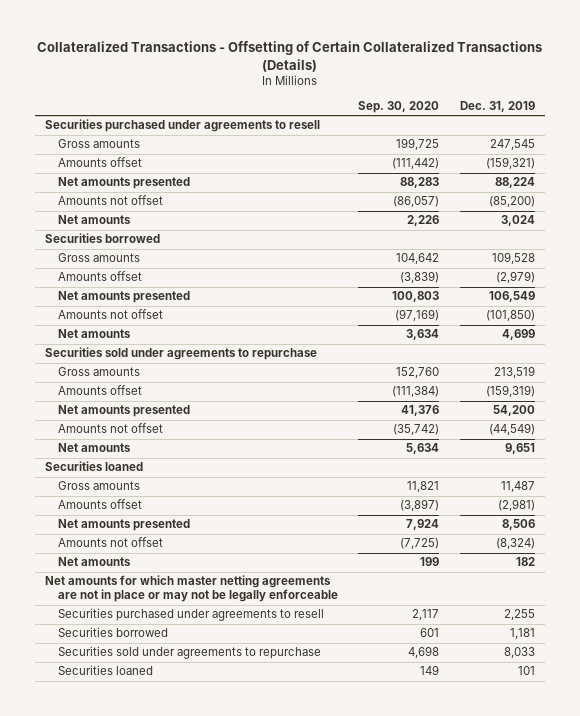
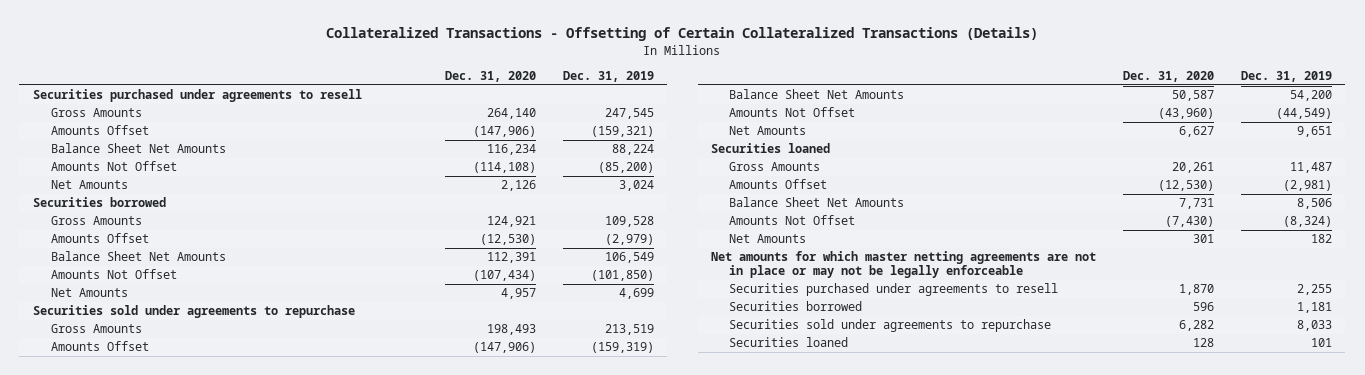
[358,100,440,113] Sep. 30, 2020 -> none
none -> [444,71,536,83] Dec. 31, 2020
[57,139,140,149] Gross amounts -> [51,108,143,118] Gross Amounts
[57,157,142,168] Amounts offset -> [51,125,150,136] Amounts Offset
[57,177,190,190] Net amounts presented -> [51,143,227,154] Balance Sheet Net Amounts
[57,195,163,206] Amounts not offset -> [51,161,178,172] Amounts Not Offset
[57,215,131,225] Net amounts -> [51,180,129,190] Net Amounts
[57,253,140,263] Gross amounts -> [51,216,143,226] Gross Amounts
[57,271,142,282] Amounts offset -> [51,233,150,244] Amounts Offset
[57,291,190,304] Net amounts presented -> [51,251,227,262] Balance Sheet Net Amounts
[57,309,163,320] Amounts not offset -> [51,269,178,280] Amounts Not Offset
[57,329,131,339] Net amounts -> [51,288,129,298] Net Amounts
[57,367,140,377] Gross amounts -> [51,324,143,334] Gross Amounts
[57,385,142,396] Amounts offset -> [51,341,150,352] Amounts Offset
[57,405,190,418] Net amounts presented -> [729,89,905,100] Balance Sheet Net Amounts
[57,423,163,434] Amounts not offset -> [729,107,856,118] Amounts Not Offset
[57,443,131,453] Net amounts -> [729,126,807,136] Net Amounts
[57,481,140,491] Gross amounts -> [729,162,821,172] Gross Amounts
[57,499,142,510] Amounts offset -> [729,179,828,190] Amounts Offset
[57,519,190,532] Net amounts presented -> [729,197,905,208] Balance Sheet Net Amounts
[57,537,163,548] Amounts not offset -> [729,215,856,226] Amounts Not Offset
[57,557,131,567] Net amounts -> [729,234,807,244] Net Amounts

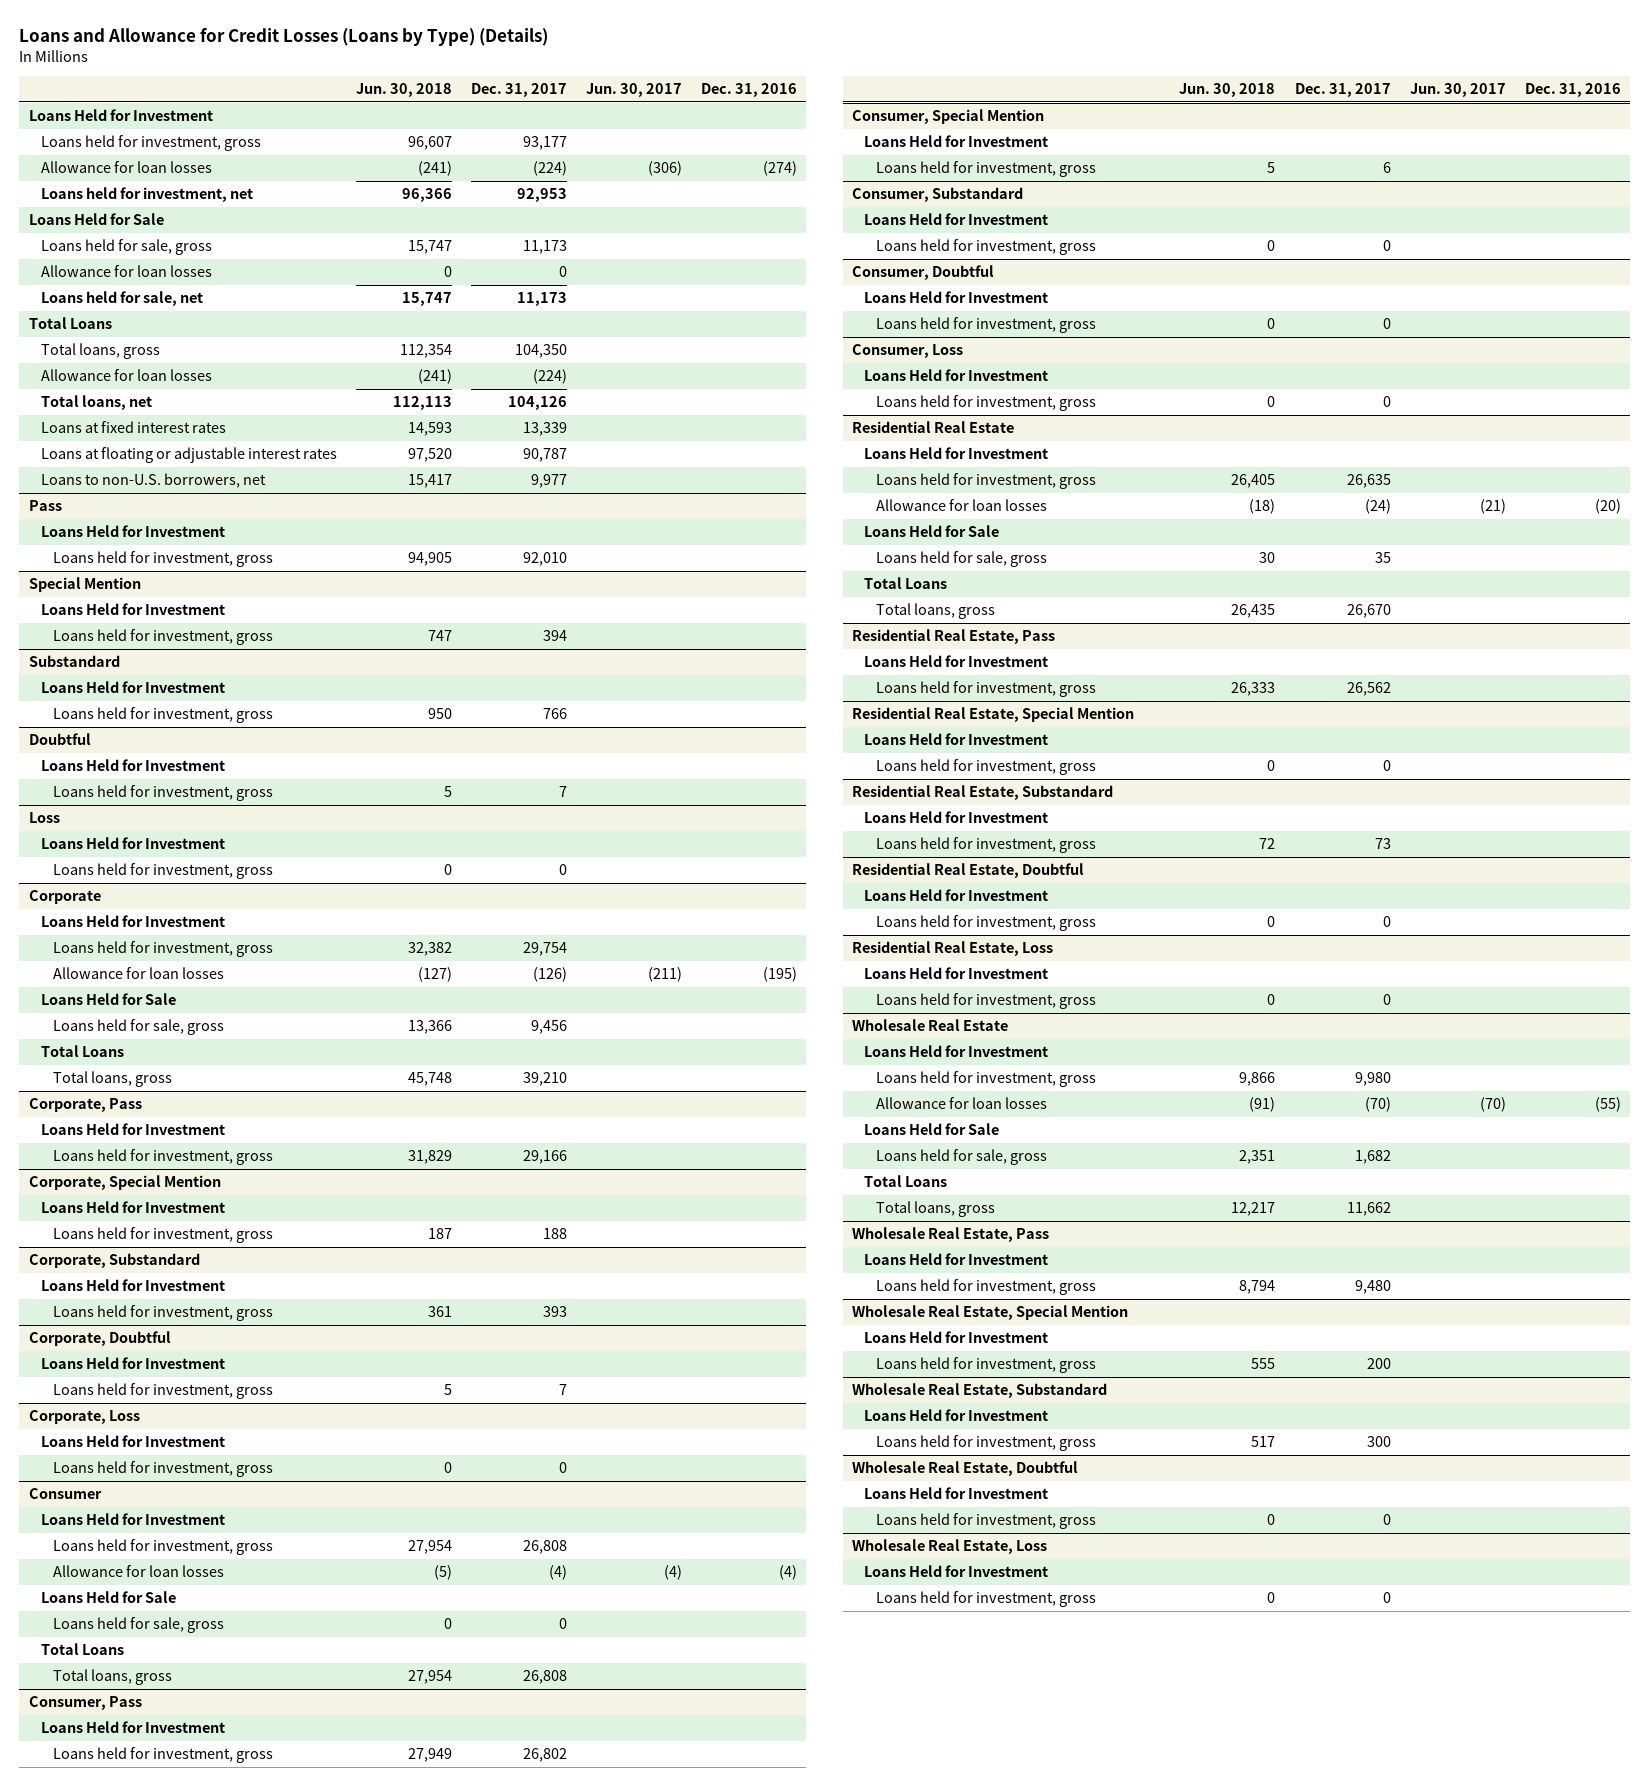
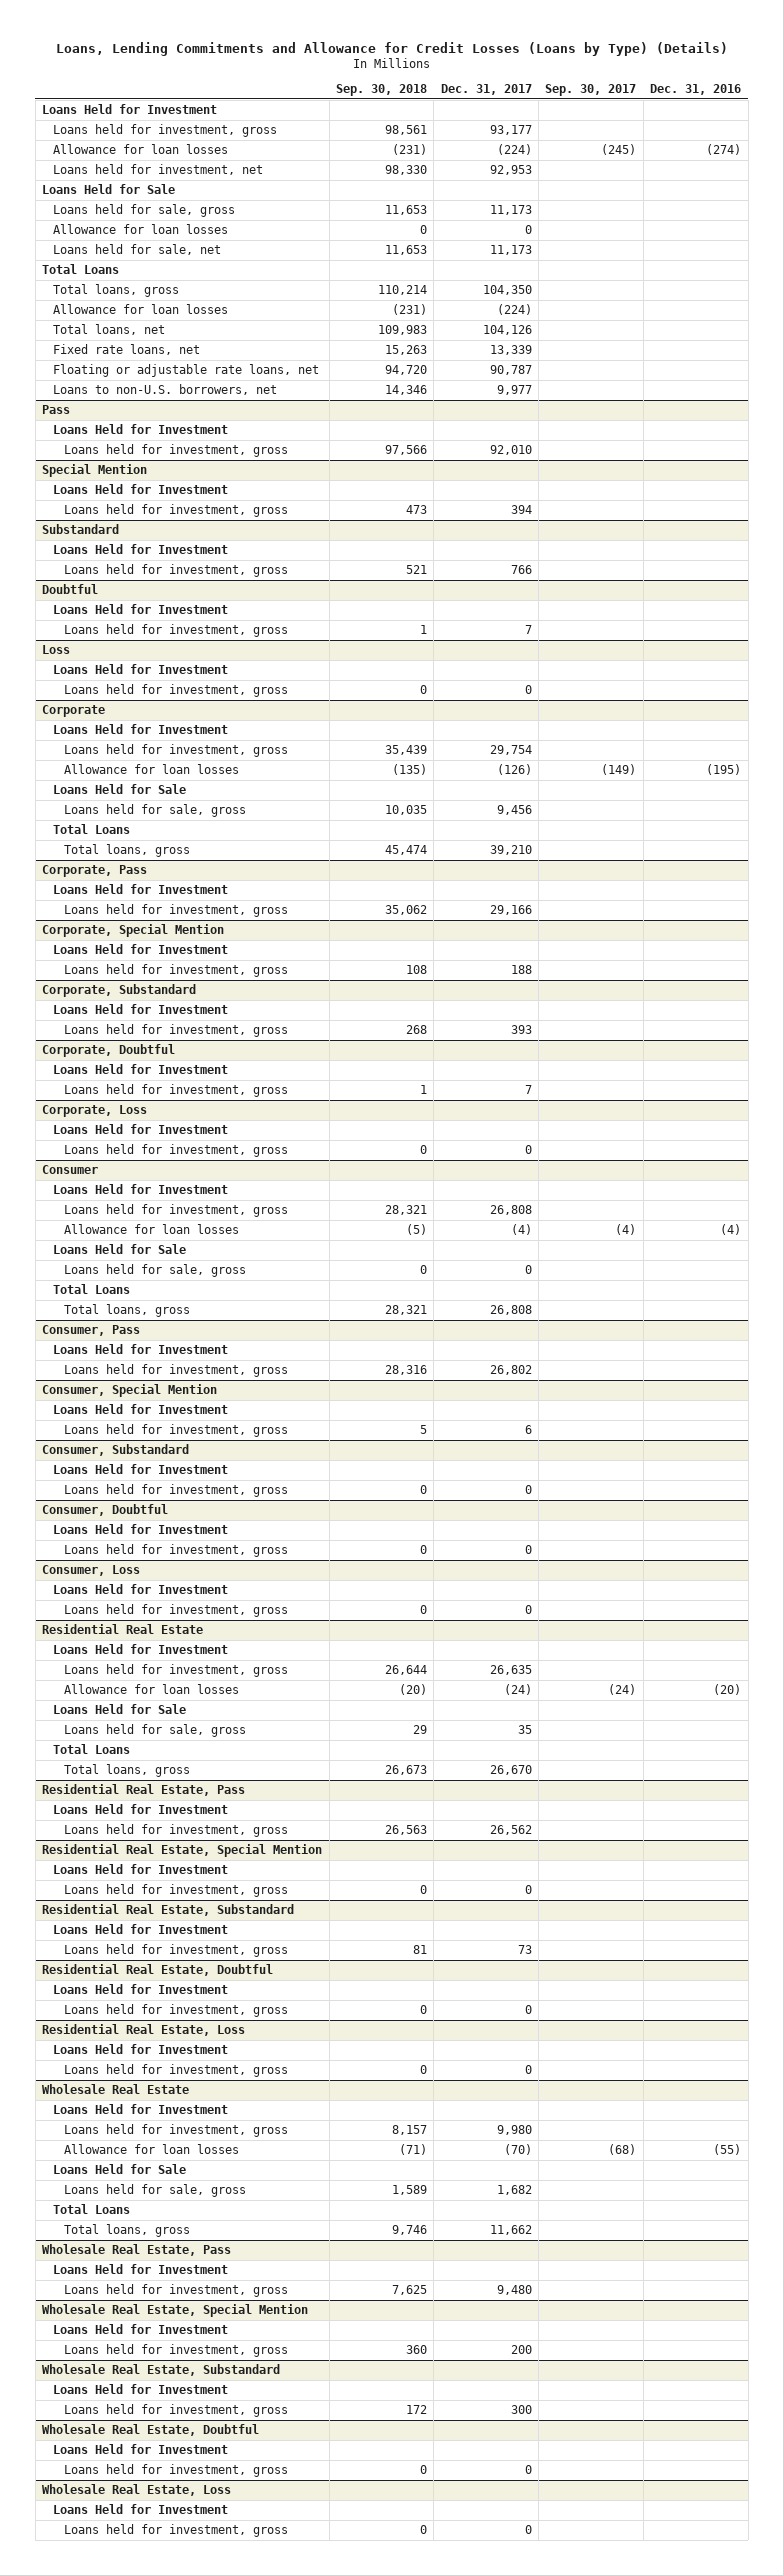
[19,27,549,46] Loans and Allowance for Credit Losses (Loans by Type) (Details) -> [55,41,728,56] Loans, Lending Commitments and Allowance for Credit Losses (Loans by Type) (Details)
[355,83,452,98] Jun. 30, 2018 -> none
[585,83,682,98] Jun. 30, 2017 -> none
none -> [335,84,427,97] Sep. 30, 2018
none -> [545,84,637,97] Sep. 30, 2017
[40,421,226,434] Loans at fixed interest rates -> [52,343,200,355] Fixed rate loans, net
[40,447,337,464] Loans at floating or adjustable interest rates -> [52,363,319,377] Floating or adjustable rate loans, net

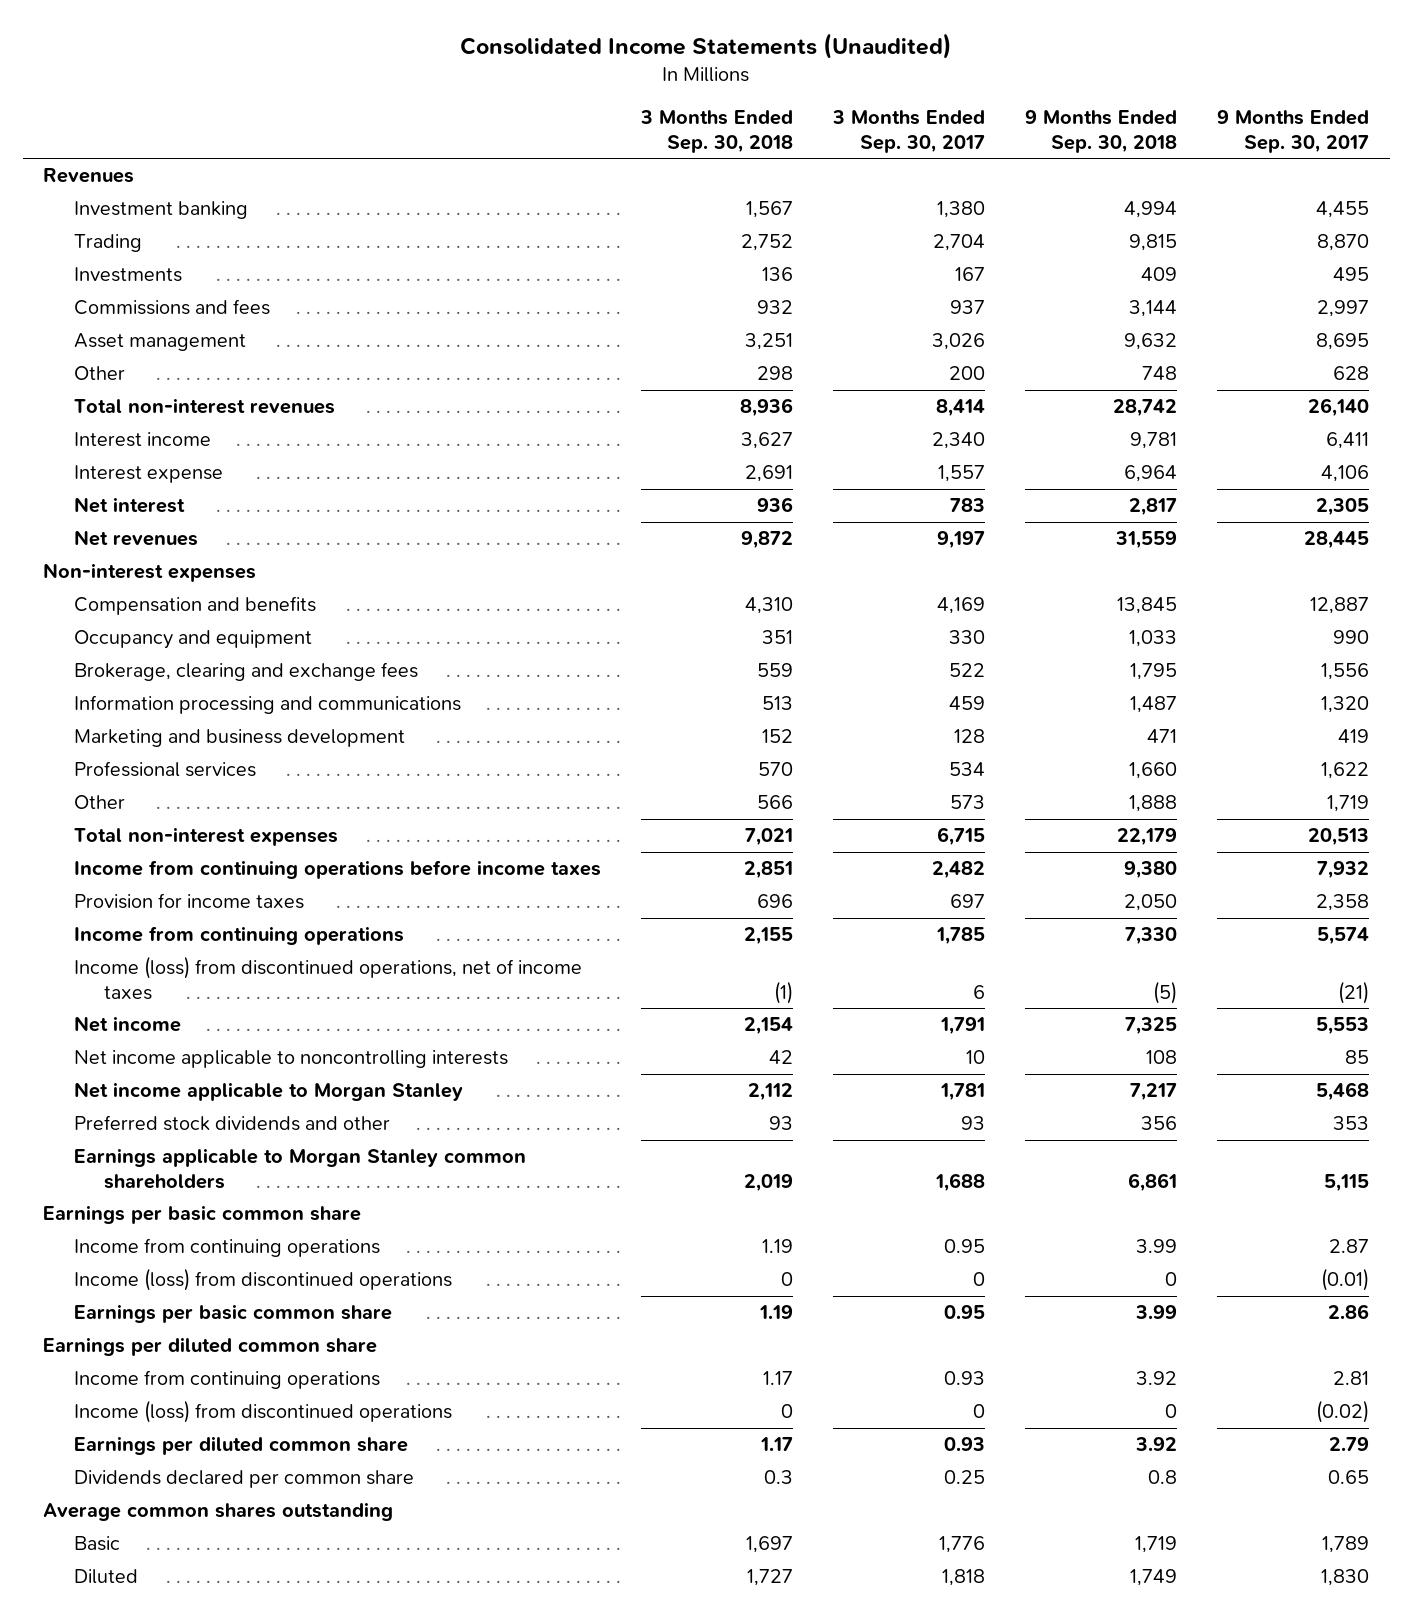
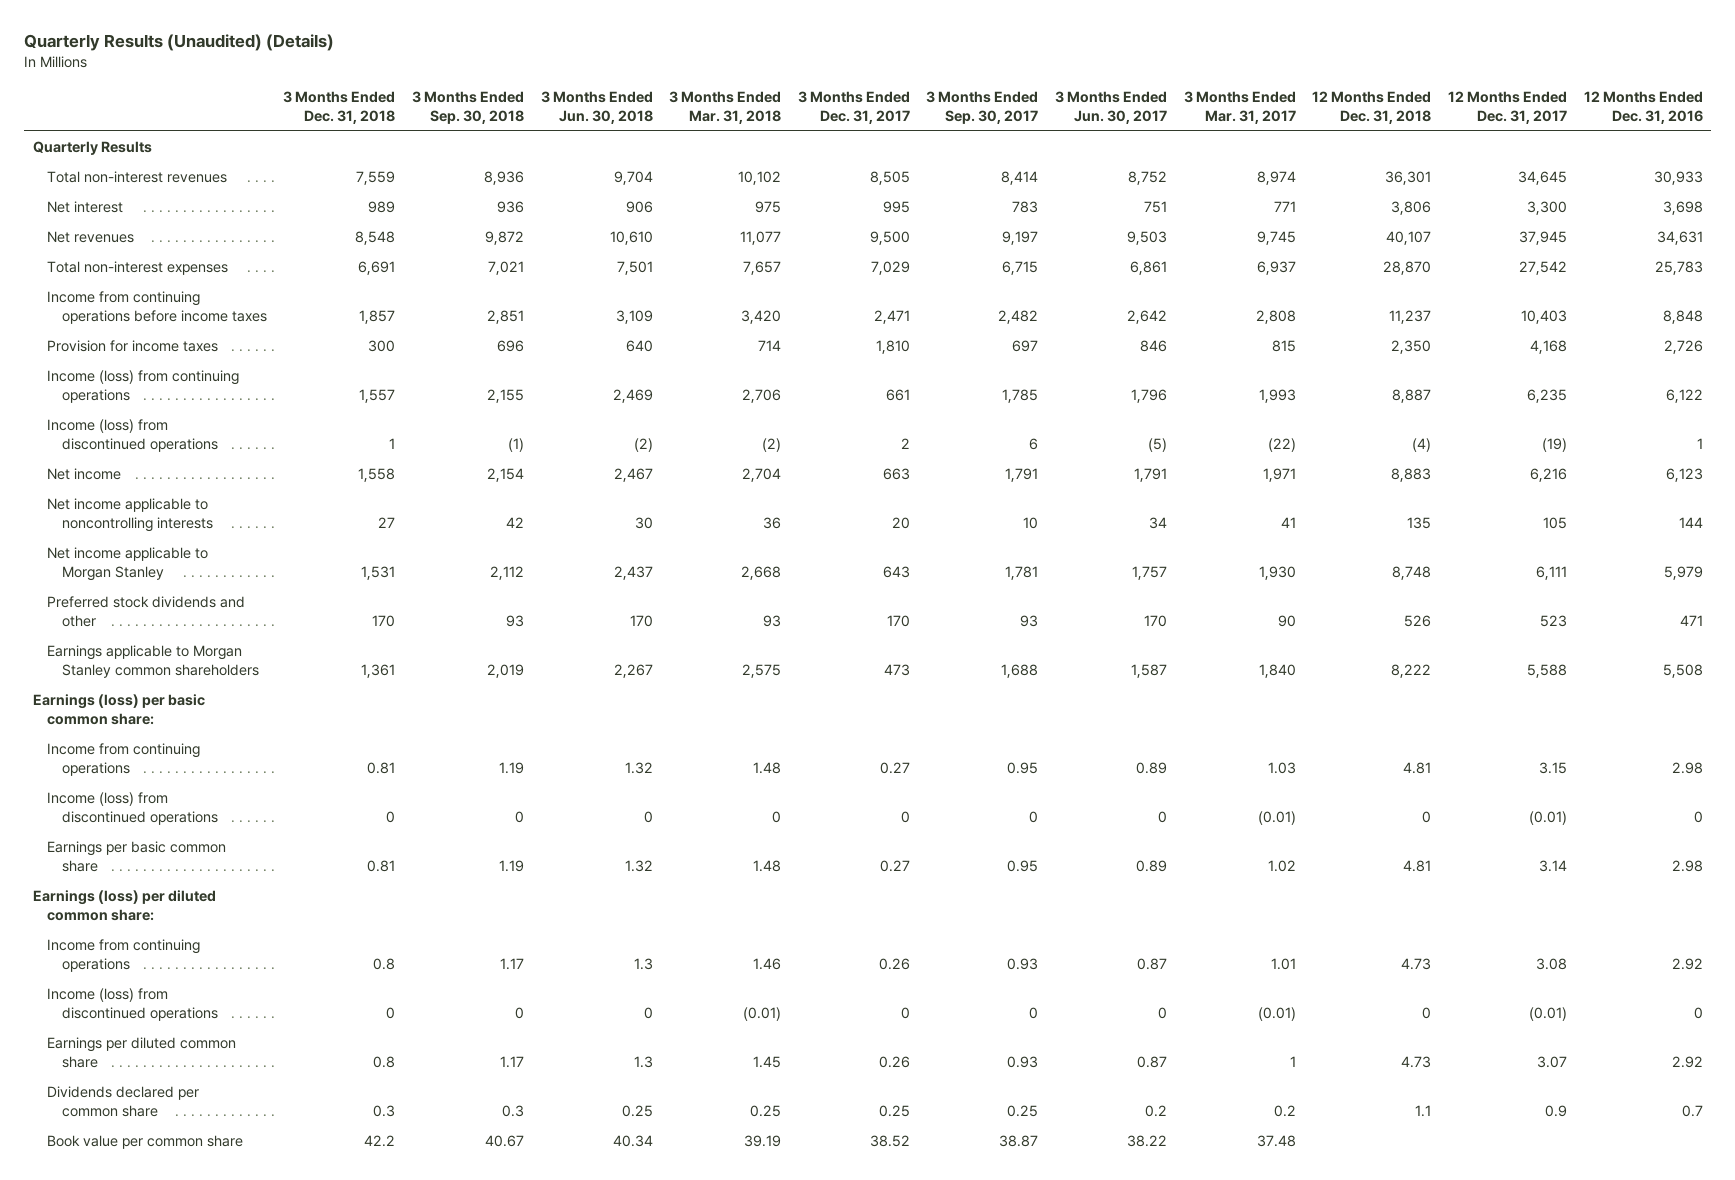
[460,33,953,60] Consolidated Income Statements (Unaudited) -> [24,34,335,52] Quarterly Results (Unaudited) (Details)
[1025,110,1178,153] 9 Months Ended Sep. 30, 2018 -> none
[1217,110,1370,153] 9 Months Ended Sep. 30, 2017 -> none
none -> [283,91,396,124] 3 Months Ended Dec. 31, 2018
none -> [540,91,653,124] 3 Months Ended Jun. 30, 2018
none -> [669,91,782,124] 3 Months Ended Mar. 31, 2018
none -> [797,91,910,124] 3 Months Ended Dec. 31, 2017
none -> [1055,91,1168,124] 3 Months Ended Jun. 30, 2017
none -> [1183,91,1296,124] 3 Months Ended Mar. 31, 2017
none -> [1312,91,1432,124] 12 Months Ended Dec. 31, 2018
none -> [1447,91,1567,124] 12 Months Ended Dec. 31, 2017
none -> [1583,91,1703,124] 12 Months Ended Dec. 31, 2016
[43,168,135,184] Revenues -> none
[73,201,248,220] Investment banking -> none
[73,234,142,253] Trading -> none
[73,267,182,283] Investments -> none
[73,299,270,316] Commissions and fees -> none
[73,333,246,352] Asset management -> none
[73,366,125,381] Other -> none
none -> [32,141,152,156] Quarterly Results
[73,432,211,448] Interest income -> none
[73,465,223,484] Interest expense -> none
[43,563,257,583] Non-interest expenses -> none
[73,596,316,616] Compensation and benefits -> none
[73,630,312,650] Occupancy and equipment -> none
[73,662,418,682] Brokerage, clearing and exchange fees -> none
[73,695,461,715] Information processing and communications -> none
[73,729,405,748] Marketing and business development -> none
[73,761,256,778] Professional services -> none
[73,795,125,810] Other -> none
[73,926,404,946] Income from continuing operations -> [47,370,240,403] Income (loss) from continuing operations
[73,956,582,1000] Income (loss) from discontinued operations, net of income taxes -> [47,419,218,452] Income (loss) from discontinued operations
[43,1205,362,1225] Earnings per basic common share -> [32,694,205,725] Earnings (loss) per basic common share:
[43,1337,378,1357] Earnings per diluted common share -> [32,890,216,921] Earnings (loss) per diluted common share:
[43,1502,394,1522] Average common shares outstanding -> none
[73,1536,120,1552] Basic -> none
[73,1569,138,1585] Diluted -> none
none -> [47,1135,244,1150] Book value per common share

